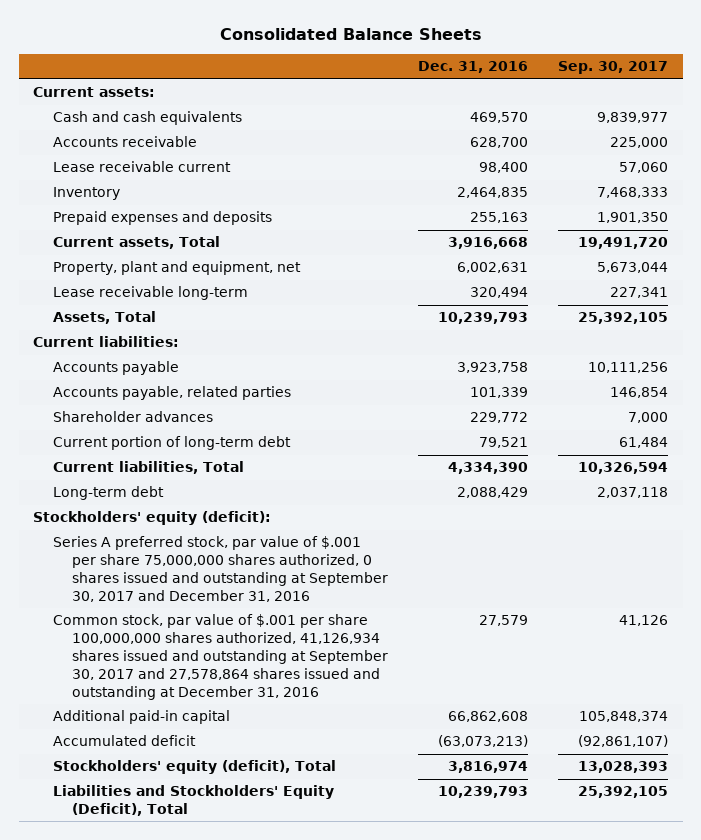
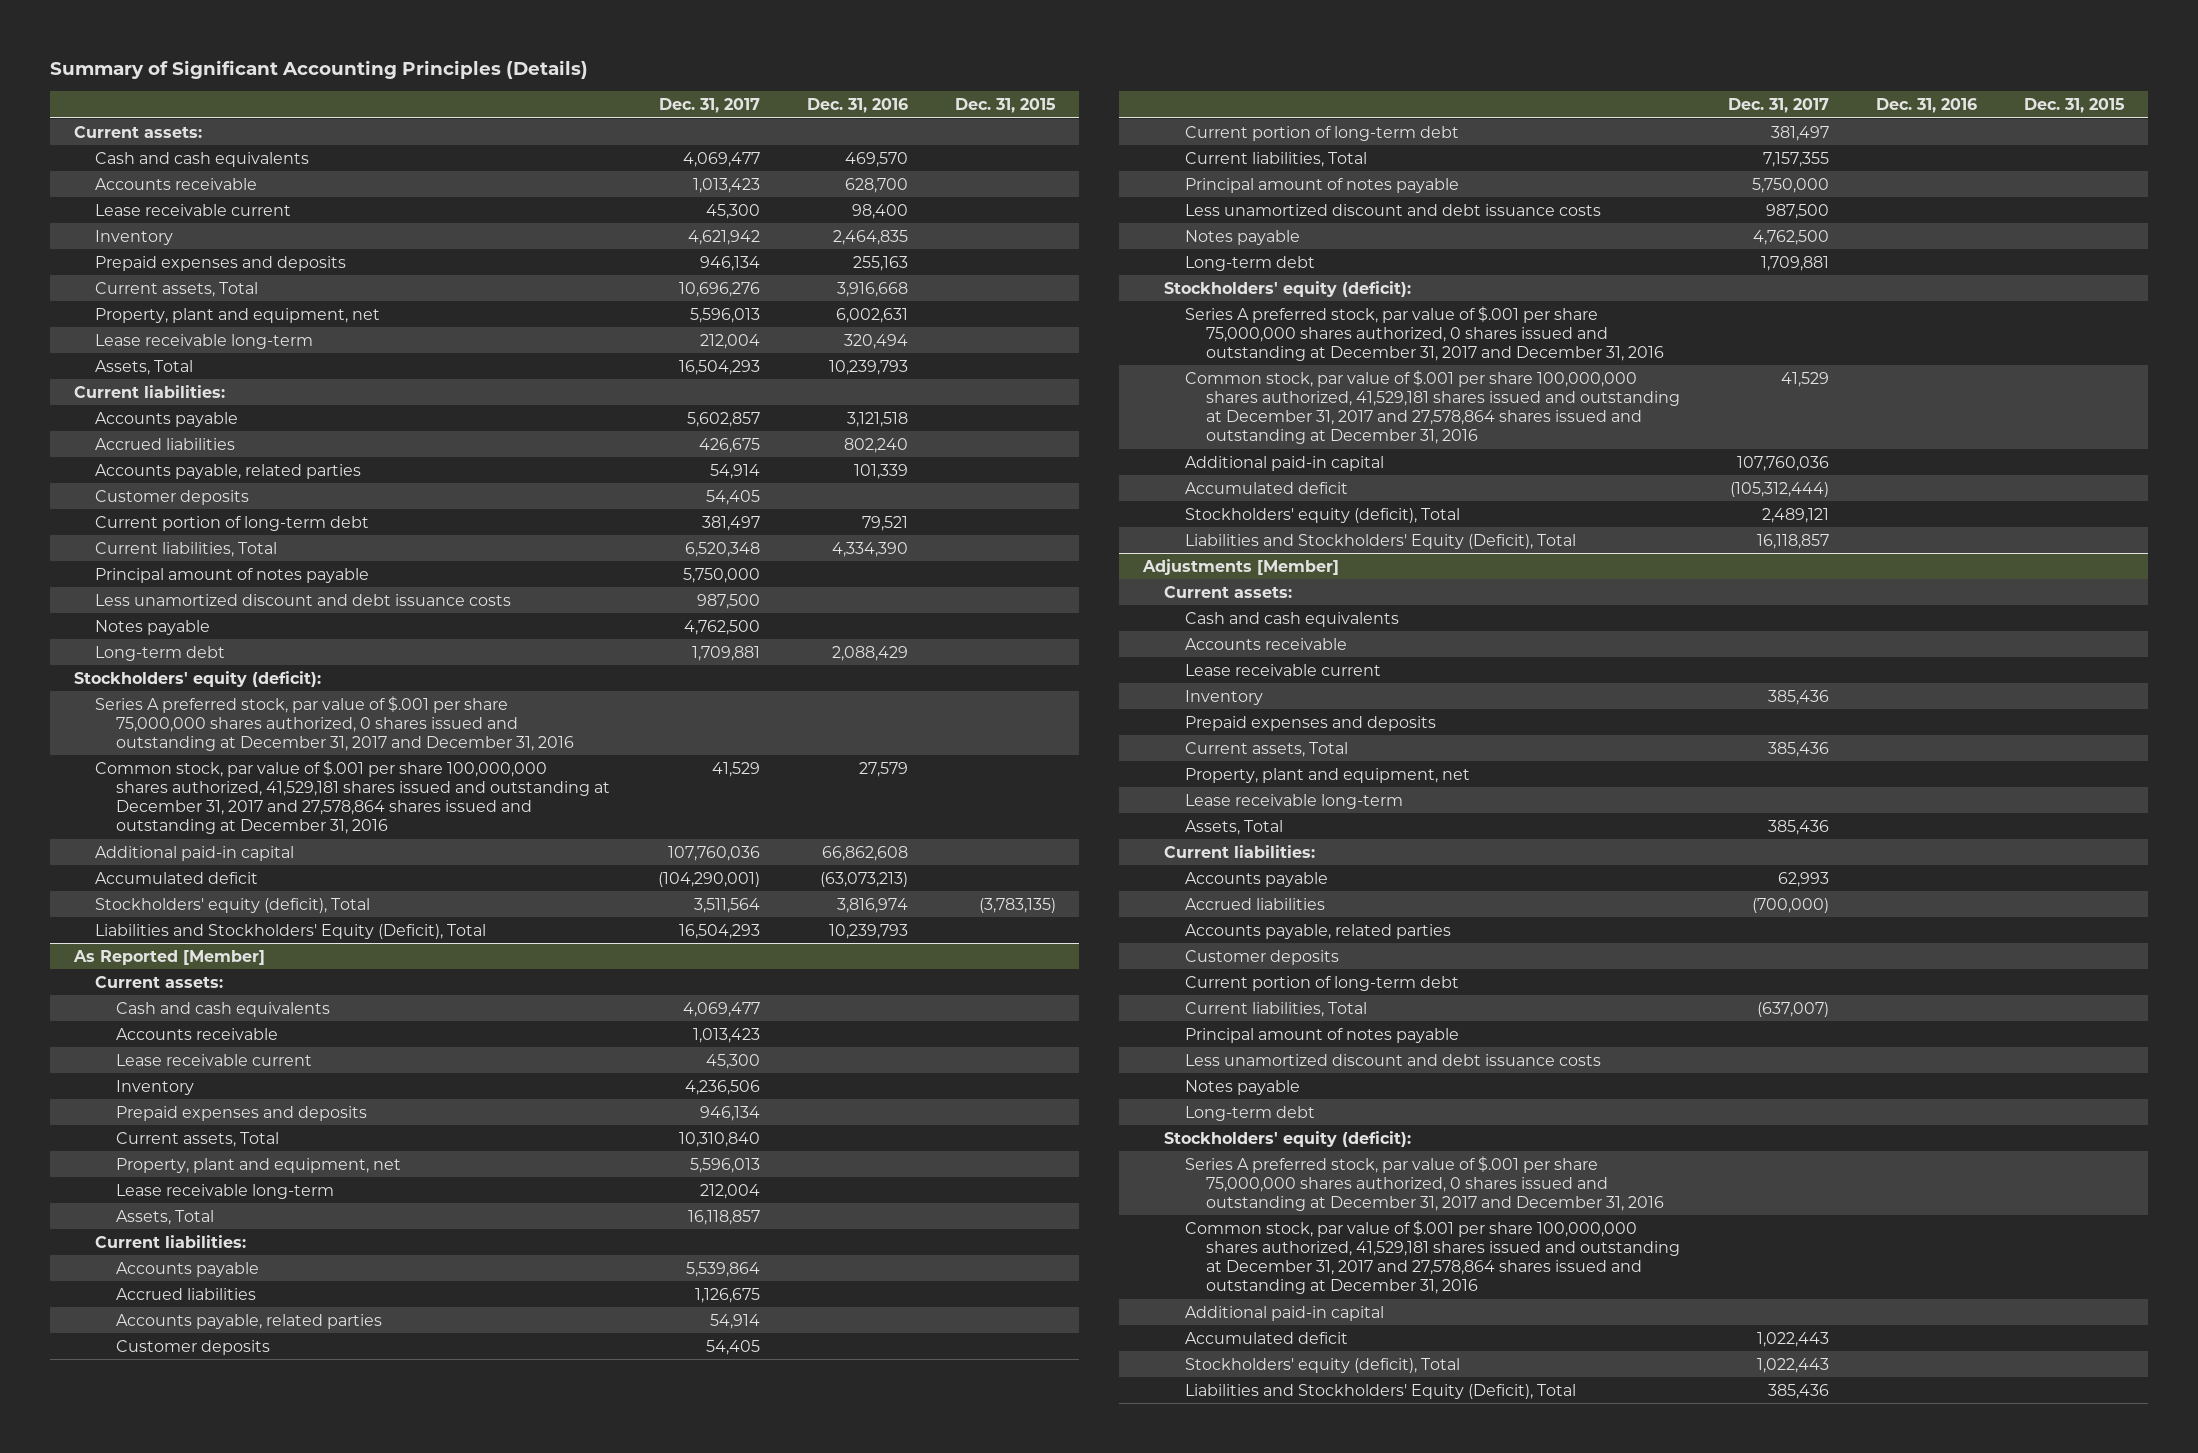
[219,28,482,41] Consolidated Balance Sheets -> [50,60,589,80] Summary of Significant Accounting Principles (Details)
[557,61,668,75] Sep. 30, 2017 -> none
none -> [658,98,760,114] Dec. 31, 2017
none -> [954,98,1056,114] Dec. 31, 2015
[456,362,528,374] 3,923,758 -> [846,411,908,427] 3,121,518
none -> [94,437,235,450] Accrued liabilities
[52,411,213,423] Shareholder advances -> none
none -> [94,489,249,505] Customer deposits
none -> [94,567,369,583] Principal amount of notes payable
none -> [94,593,511,606] Less unamortized discount and debt issuance costs
none -> [94,619,210,635] Notes payable
[52,536,389,602] Series A preferred stock, par value of $.001 per share 75,000,000 shares authorized, 0 shares issued and outstanding at September 30, 2017 and December 31, 2016 -> [94,695,574,751] Series A preferred stock, par value of $.001 per share 75,000,000 shares authorized, 0 shares issued and outstanding at December 31, 2017 and December 31, 2016
[52,614,389,700] Common stock, par value of $.001 per share 100,000,000 shares authorized, 41,126,934 shares issued and outstanding at September 30, 2017 and 27,578,864 shares issued and outstanding at December 31, 2016 -> [94,759,610,834] Common stock, par value of $.001 per share 100,000,000 shares authorized, 41,529,181 shares issued and outstanding at December 31, 2017 and 27,578,864 shares issued and outstanding at December 31, 2016
none -> [72,949,265,965] As Reported [Member]
none -> [94,975,223,988] Current assets:
none -> [115,1001,330,1017] Cash and cash equivalents
none -> [115,1027,278,1040] Accounts receivable
none -> [115,1053,312,1066] Lease receivable current
none -> [115,1079,194,1095] Inventory
none -> [115,1105,367,1121] Prepaid expenses and deposits
none -> [115,1131,279,1147] Current assets, Total
none -> [115,1157,401,1173] Property, plant and equipment, net
none -> [115,1183,334,1199] Lease receivable long-term
none -> [115,1209,214,1225] Assets, Total
none -> [94,1234,246,1248] Current liabilities:
none -> [115,1261,259,1277] Accounts payable
none -> [115,1287,256,1300] Accrued liabilities
none -> [115,1313,382,1329] Accounts payable, related parties
none -> [115,1339,270,1355] Customer deposits
none -> [1185,125,1460,141] Current portion of long-term debt
none -> [1185,151,1368,167] Current liabilities, Total
none -> [1185,177,1460,193] Principal amount of notes payable
none -> [1185,203,1602,216] Less unamortized discount and debt issuance costs
none -> [1185,229,1301,245] Notes payable
none -> [1185,255,1316,271] Long-term debt
none -> [1163,280,1411,297] Stockholders' equity (deficit):
none -> [1185,305,1665,361] Series A preferred stock, par value of $.001 per share 75,000,000 shares authorized, 0 shares issued and outstanding at December 31, 2017 and December 31, 2016
none -> [1185,369,1681,444] Common stock, par value of $.001 per share 100,000,000 shares authorized, 41,529,181 shares issued and outstanding at December 31, 2017 and 27,578,864 shares issued and outstanding at December 31, 2016
none -> [1185,455,1385,471] Additional paid-in capital
none -> [1185,481,1349,494] Accumulated deficit
none -> [1185,507,1461,523] Stockholders' equity (deficit), Total
none -> [1185,533,1577,549] Liabilities and Stockholders' Equity (Deficit), Total
none -> [1141,558,1339,575] Adjustments [Member]
none -> [1163,585,1292,598] Current assets:
none -> [1185,611,1400,627] Cash and cash equivalents
none -> [1185,637,1348,650] Accounts receivable
none -> [1185,663,1382,676] Lease receivable current
none -> [1185,689,1264,705] Inventory
none -> [1185,715,1437,731] Prepaid expenses and deposits
none -> [1185,741,1349,757] Current assets, Total
none -> [1185,767,1471,783] Property, plant and equipment, net
none -> [1185,793,1404,809] Lease receivable long-term
none -> [1185,819,1284,835] Assets, Total
none -> [1163,844,1315,858] Current liabilities:
none -> [1185,871,1329,887] Accounts payable
none -> [1185,897,1326,910] Accrued liabilities
none -> [1185,923,1452,939] Accounts payable, related parties
none -> [1185,949,1340,965] Customer deposits
none -> [1185,975,1460,991] Current portion of long-term debt
none -> [1185,1001,1368,1017] Current liabilities, Total
none -> [1185,1027,1460,1043] Principal amount of notes payable
none -> [1185,1053,1602,1066] Less unamortized discount and debt issuance costs
none -> [1185,1079,1301,1095] Notes payable
none -> [1185,1105,1316,1121] Long-term debt
none -> [1163,1130,1411,1147] Stockholders' equity (deficit):
none -> [1185,1155,1665,1211] Series A preferred stock, par value of $.001 per share 75,000,000 shares authorized, 0 shares issued and outstanding at December 31, 2017 and December 31, 2016
none -> [1185,1219,1681,1294] Common stock, par value of $.001 per share 100,000,000 shares authorized, 41,529,181 shares issued and outstanding at December 31, 2017 and 27,578,864 shares issued and outstanding at December 31, 2016
none -> [1185,1305,1385,1321] Additional paid-in capital
none -> [1185,1331,1349,1344] Accumulated deficit
none -> [1185,1357,1461,1373] Stockholders' equity (deficit), Total
none -> [1185,1383,1577,1399] Liabilities and Stockholders' Equity (Deficit), Total

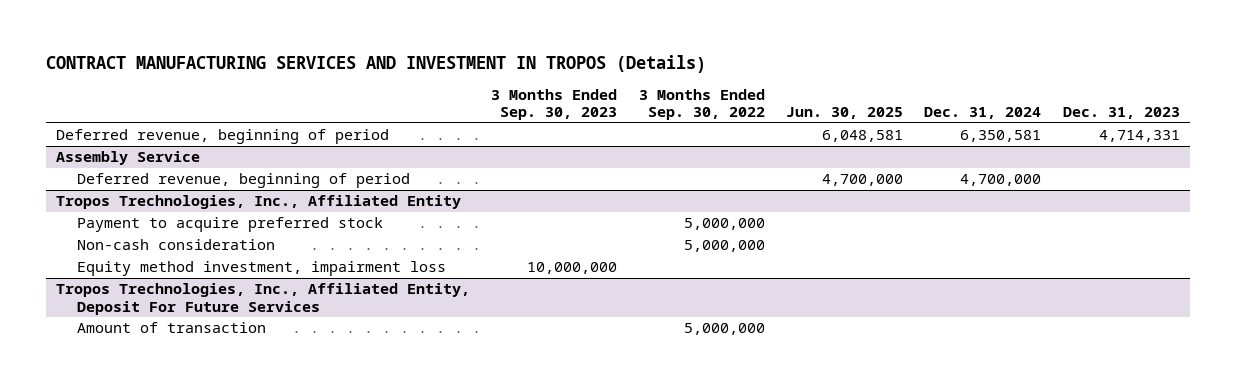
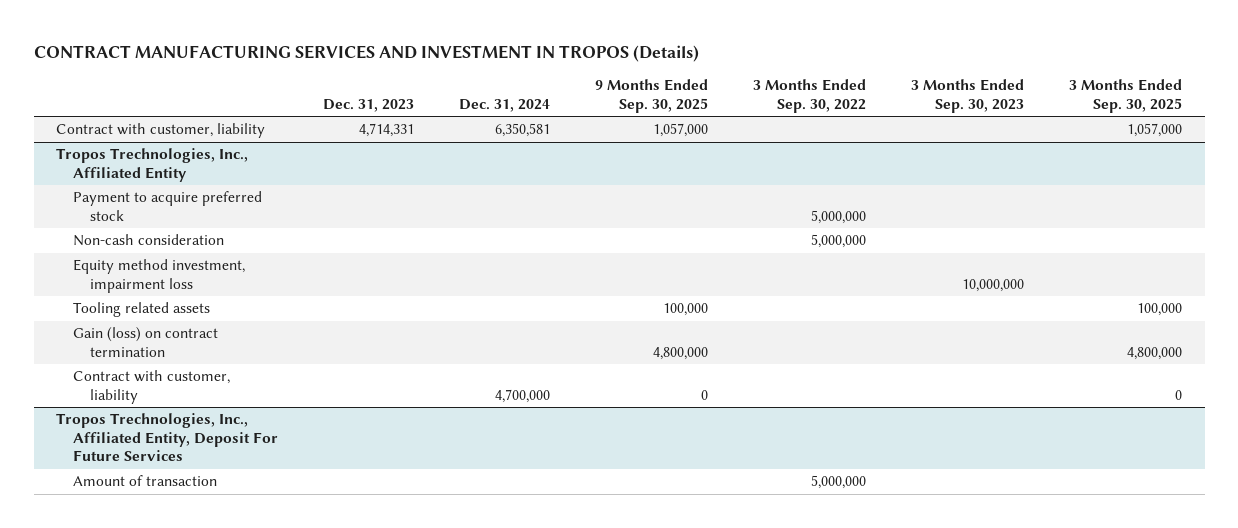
[786,107,904,120] Jun. 30, 2025 -> none
none -> [595,79,709,113] 9 Months Ended Sep. 30, 2025
none -> [1069,79,1183,113] 3 Months Ended Sep. 30, 2025
[56,151,201,166] Assembly Service -> none
[77,173,411,189] Deferred revenue, beginning of period -> none
[56,129,390,145] Deferred revenue, beginning of period -> [56,123,266,139] Contract with customer, liability
none -> [73,302,211,318] Tooling related assets
none -> [73,327,219,357] Gain (loss) on contract termination
none -> [73,370,231,404] Contract with customer, liability

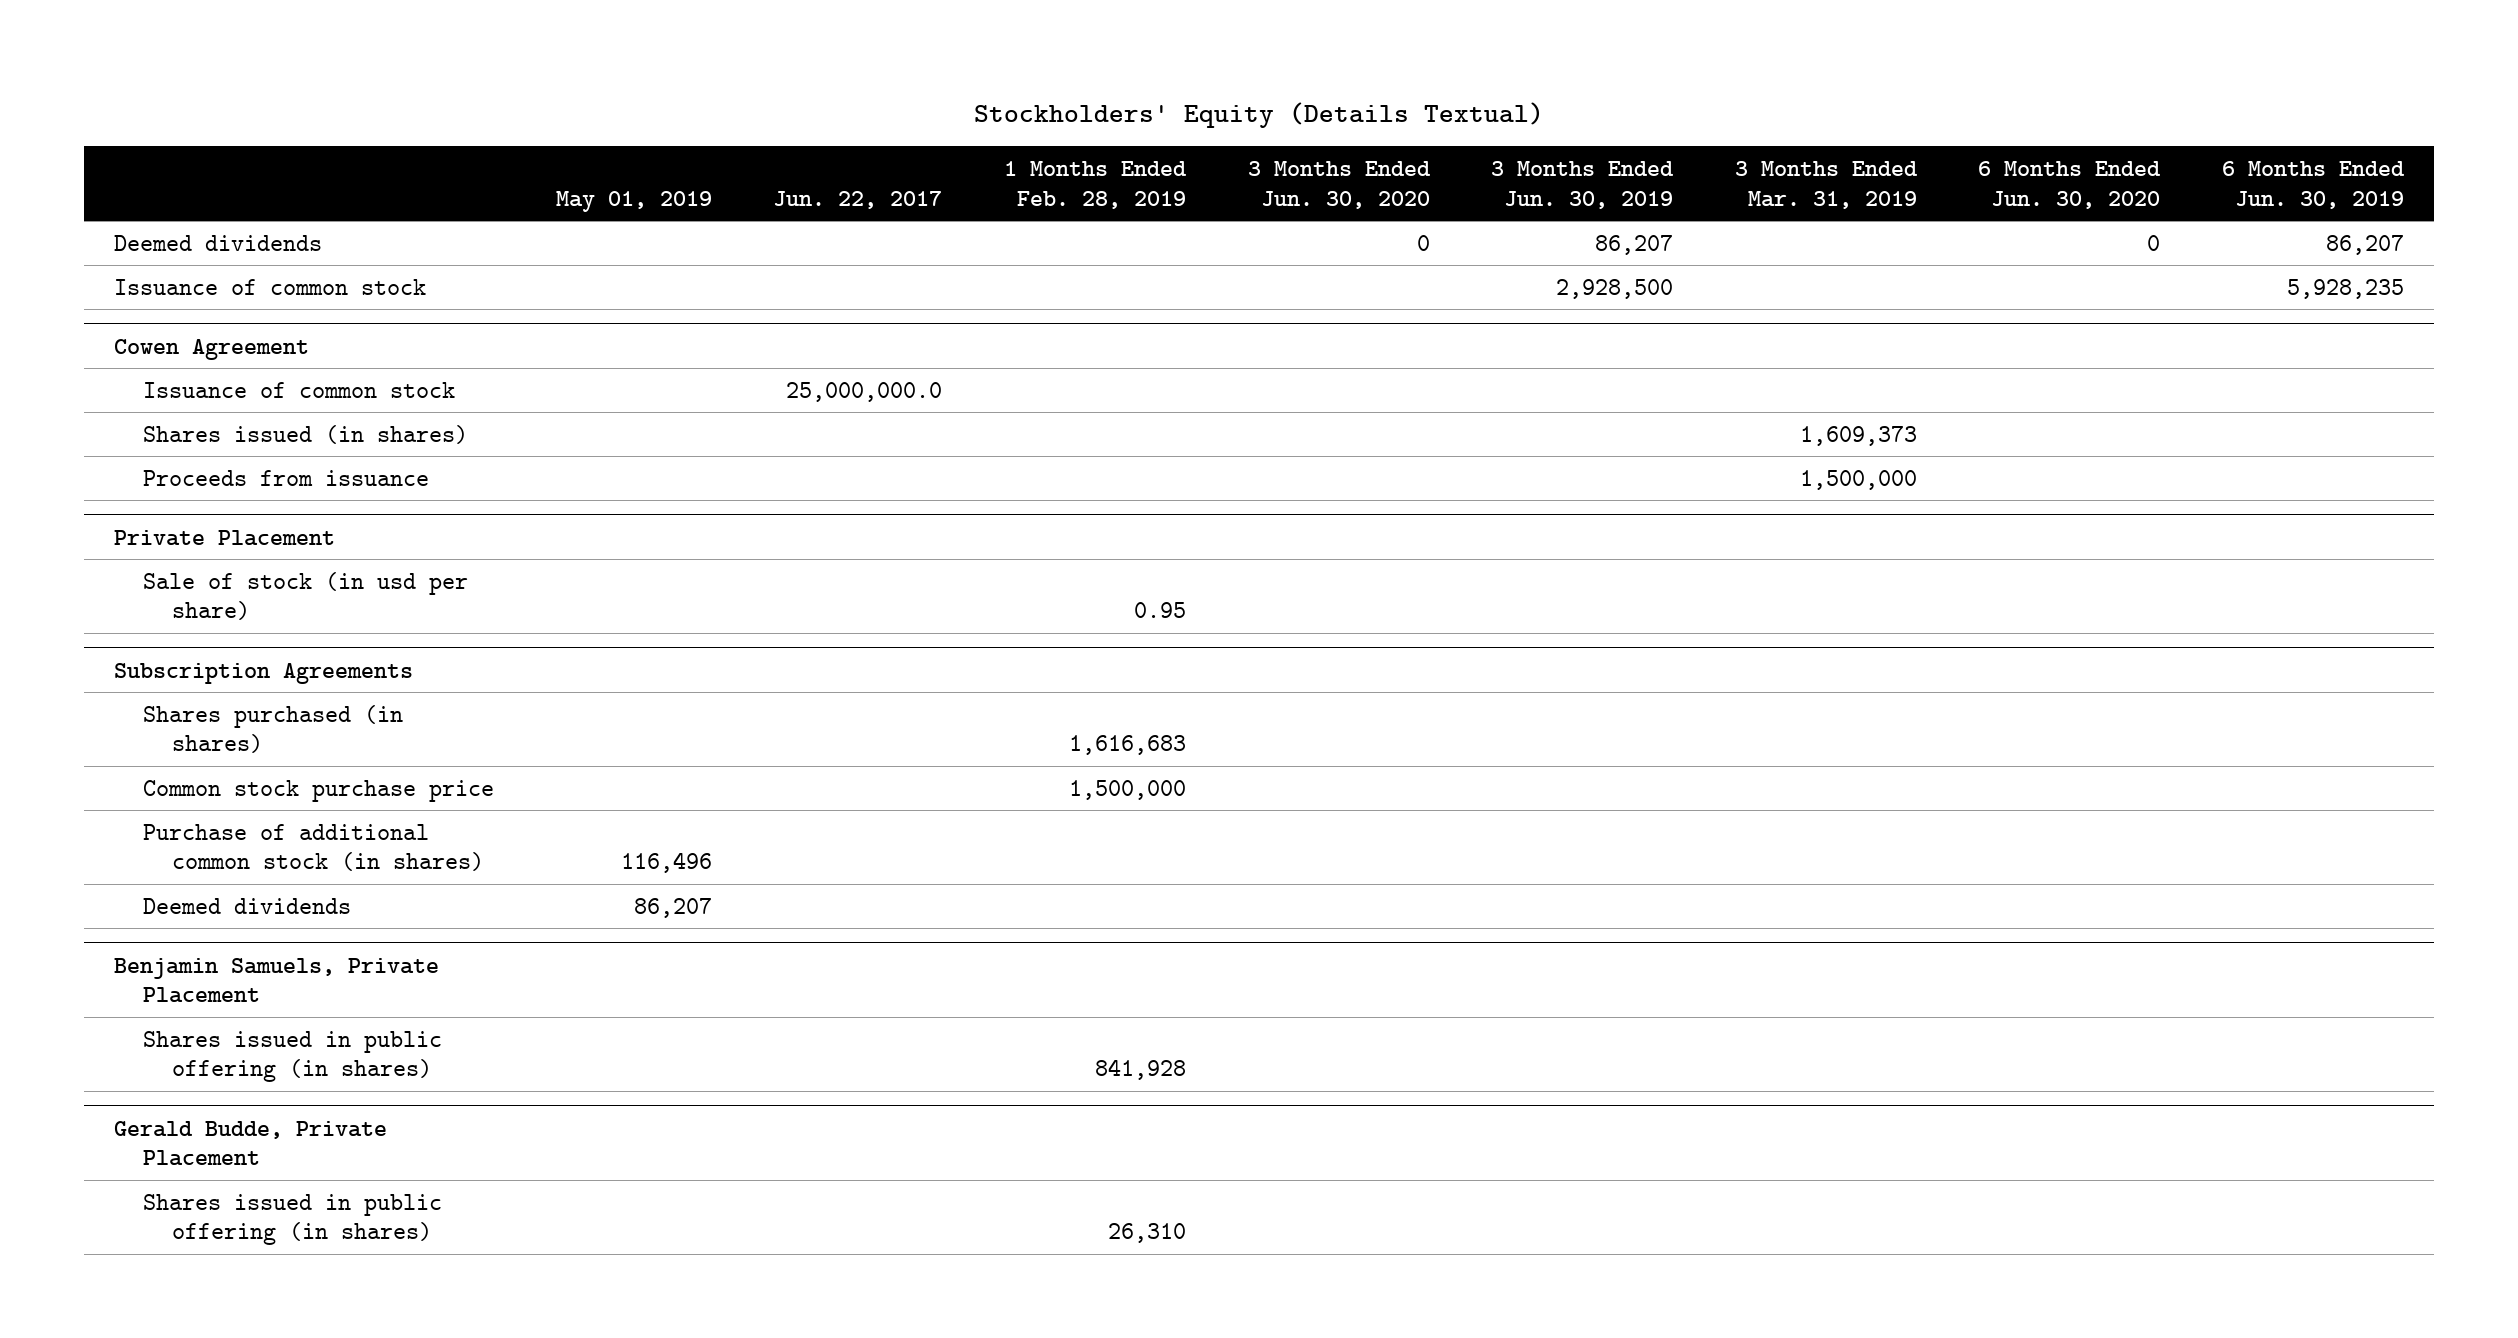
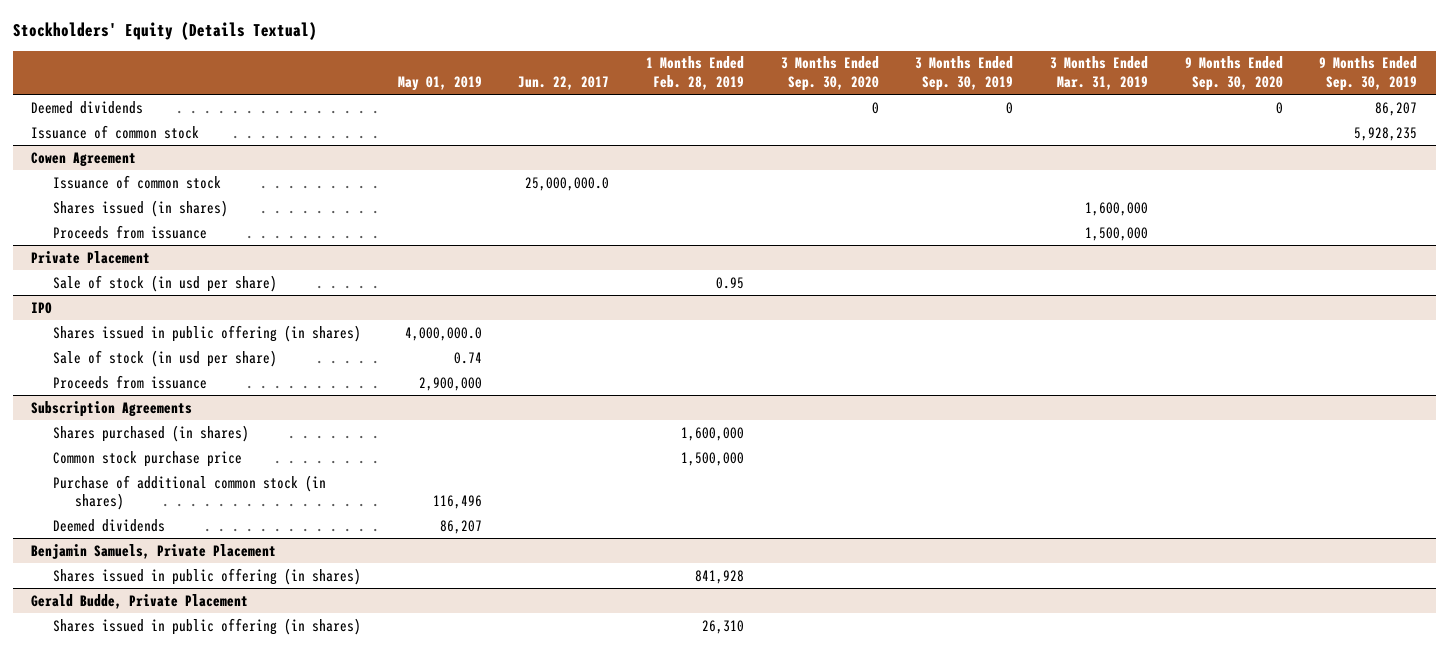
[1247,160,1431,209] 3 Months Ended Jun. 30, 2020 -> none
[1491,160,1675,209] 3 Months Ended Jun. 30, 2019 -> none
[1978,160,2162,209] 6 Months Ended Jun. 30, 2020 -> none
[2221,160,2405,209] 6 Months Ended Jun. 30, 2019 -> none
none -> [780,56,879,91] 3 Months Ended Sep. 30, 2020
none -> [915,56,1014,91] 3 Months Ended Sep. 30, 2019
none -> [1184,56,1283,91] 9 Months Ended Sep. 30, 2020
none -> [1319,56,1418,91] 9 Months Ended Sep. 30, 2019
[1799,425,1917,446] 1,609,373 -> [1084,201,1148,216] 1,600,000
none -> [31,301,53,314] IPO
none -> [53,324,362,342] Shares issued in public offering (in shares)
none -> [53,349,278,367] Sale of stock (in usd per share)
none -> [53,374,208,389] Proceeds from issuance
[1069,735,1187,756] 1,616,683 -> [681,426,745,441] 1,600,000

